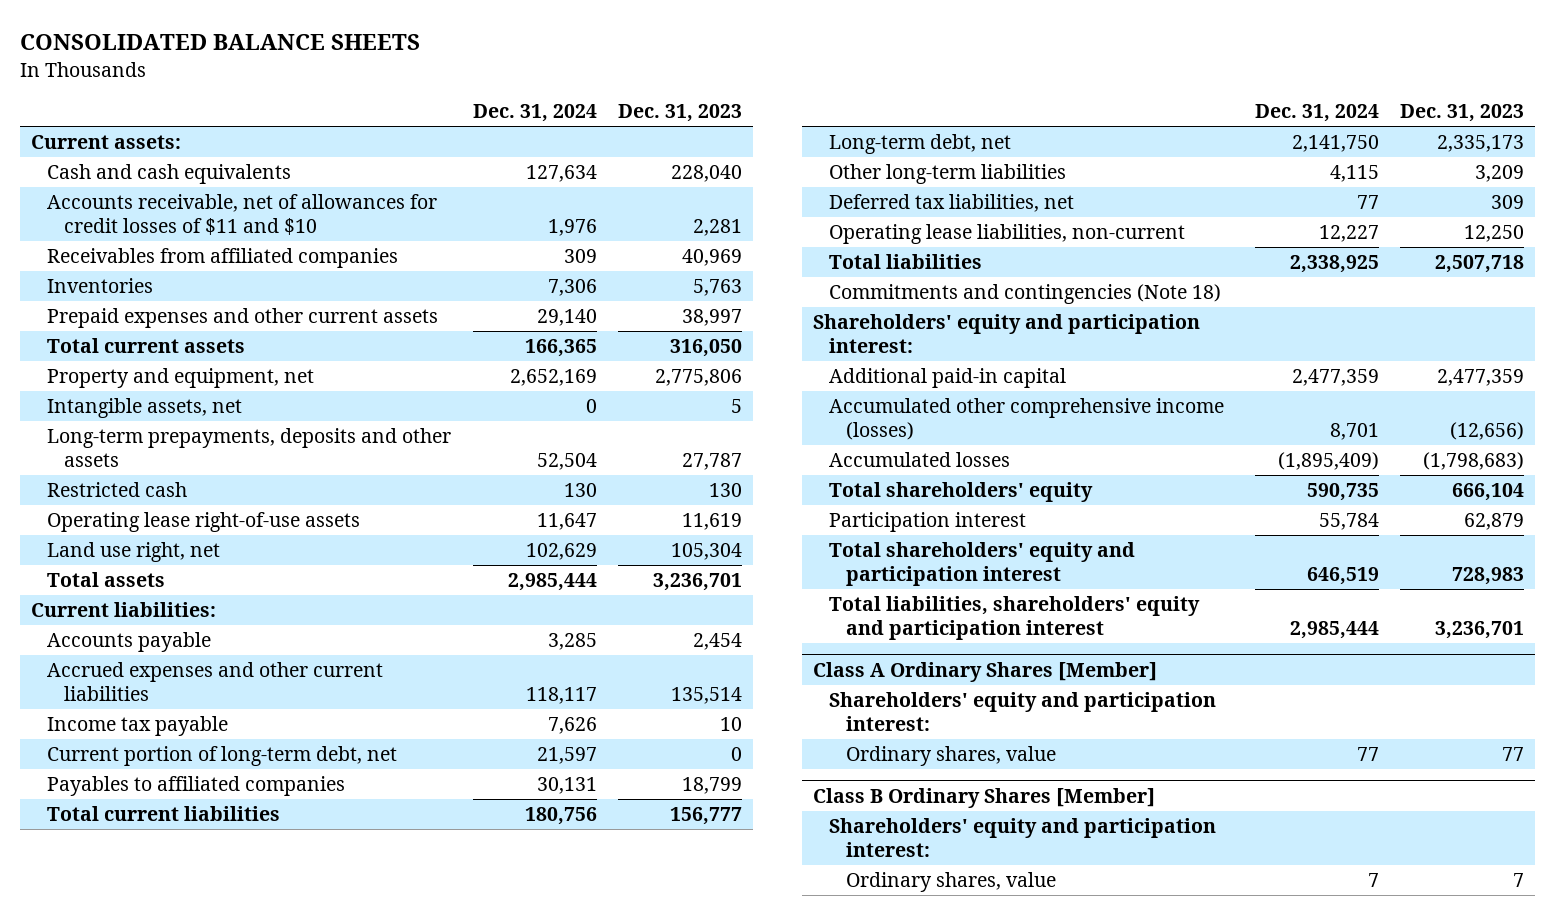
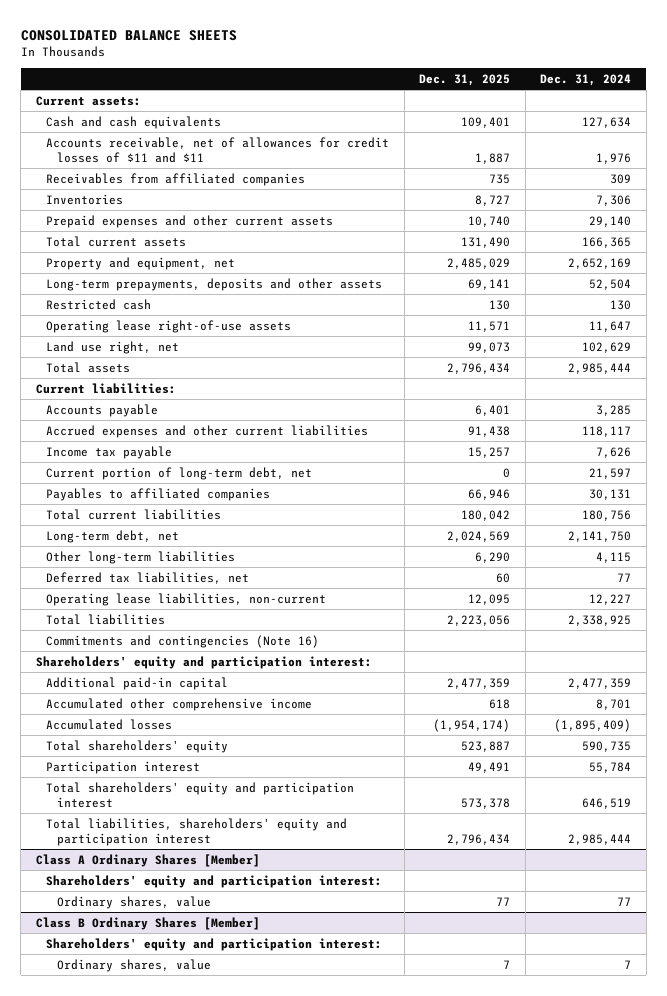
[618,104,743,123] Dec. 31, 2023 -> none
none -> [419,74,511,87] Dec. 31, 2025
[47,194,438,236] Accounts receivable, net of allowances for credit losses of $11 and $10 -> [46,136,390,163] Accounts receivable, net of allowances for credit losses of $11 and $11
[47,398,243,419] Intangible assets, net -> none
[829,284,1222,305] Commitments and contingencies (Note 18) -> [46,634,320,648] Commitments and contingencies (Note 16)
[829,398,1225,441] Accumulated other comprehensive income (losses) -> [46,697,313,711] Accumulated other comprehensive income

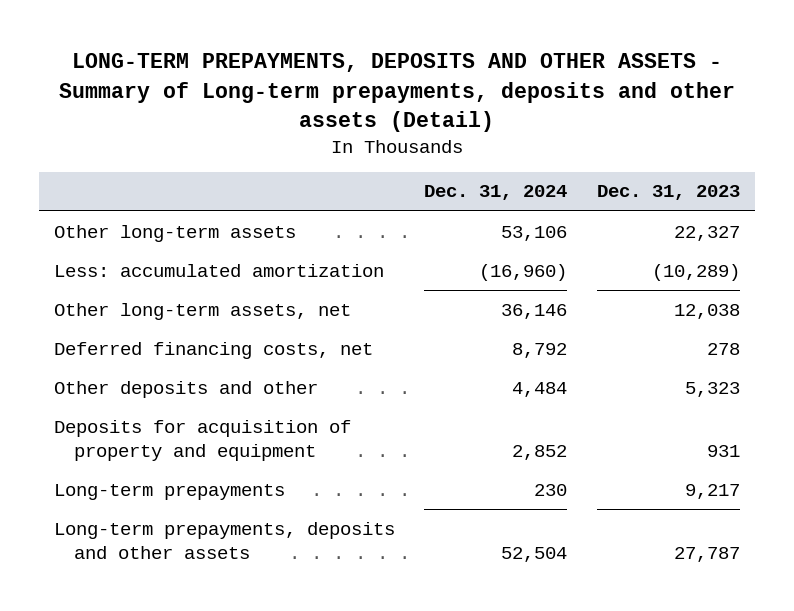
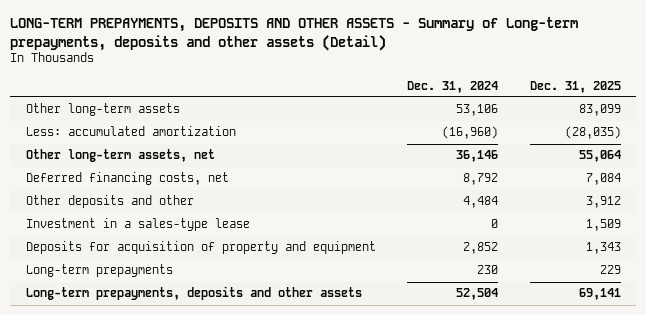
[597,185,741,201] Dec. 31, 2023 -> none
none -> [529,80,621,93] Dec. 31, 2025
none -> [25,218,250,232] Investment in a sales-type lease

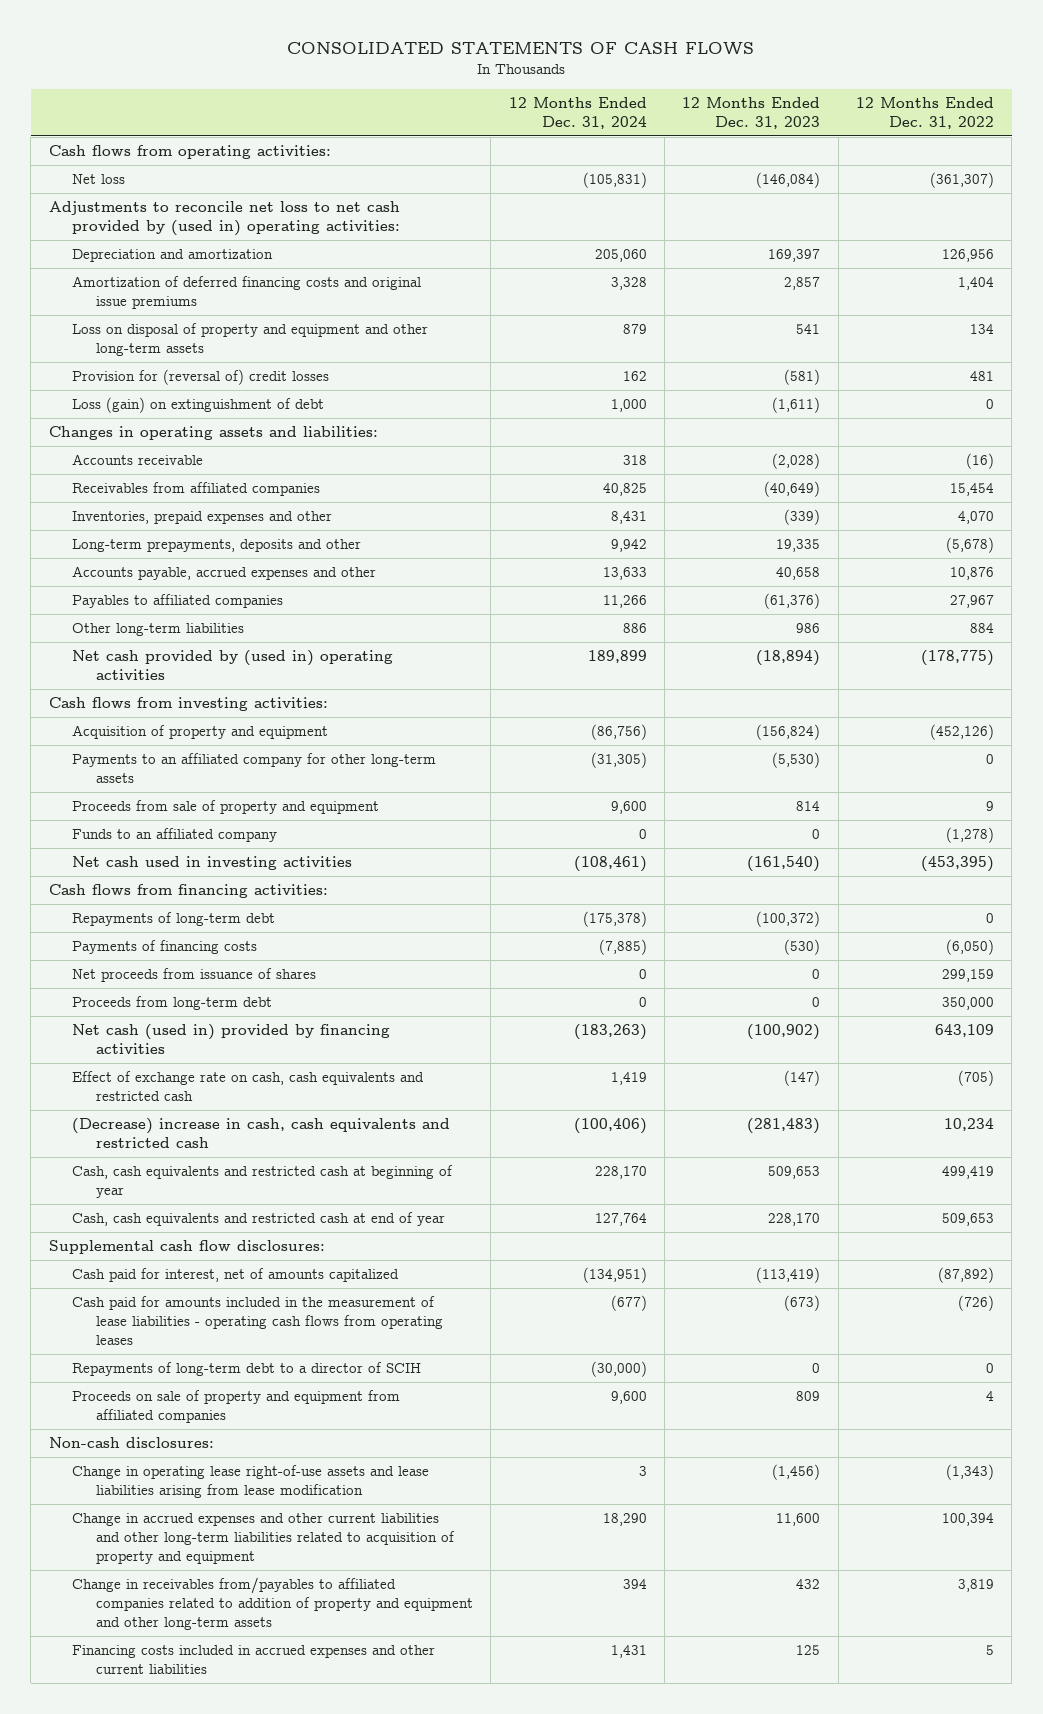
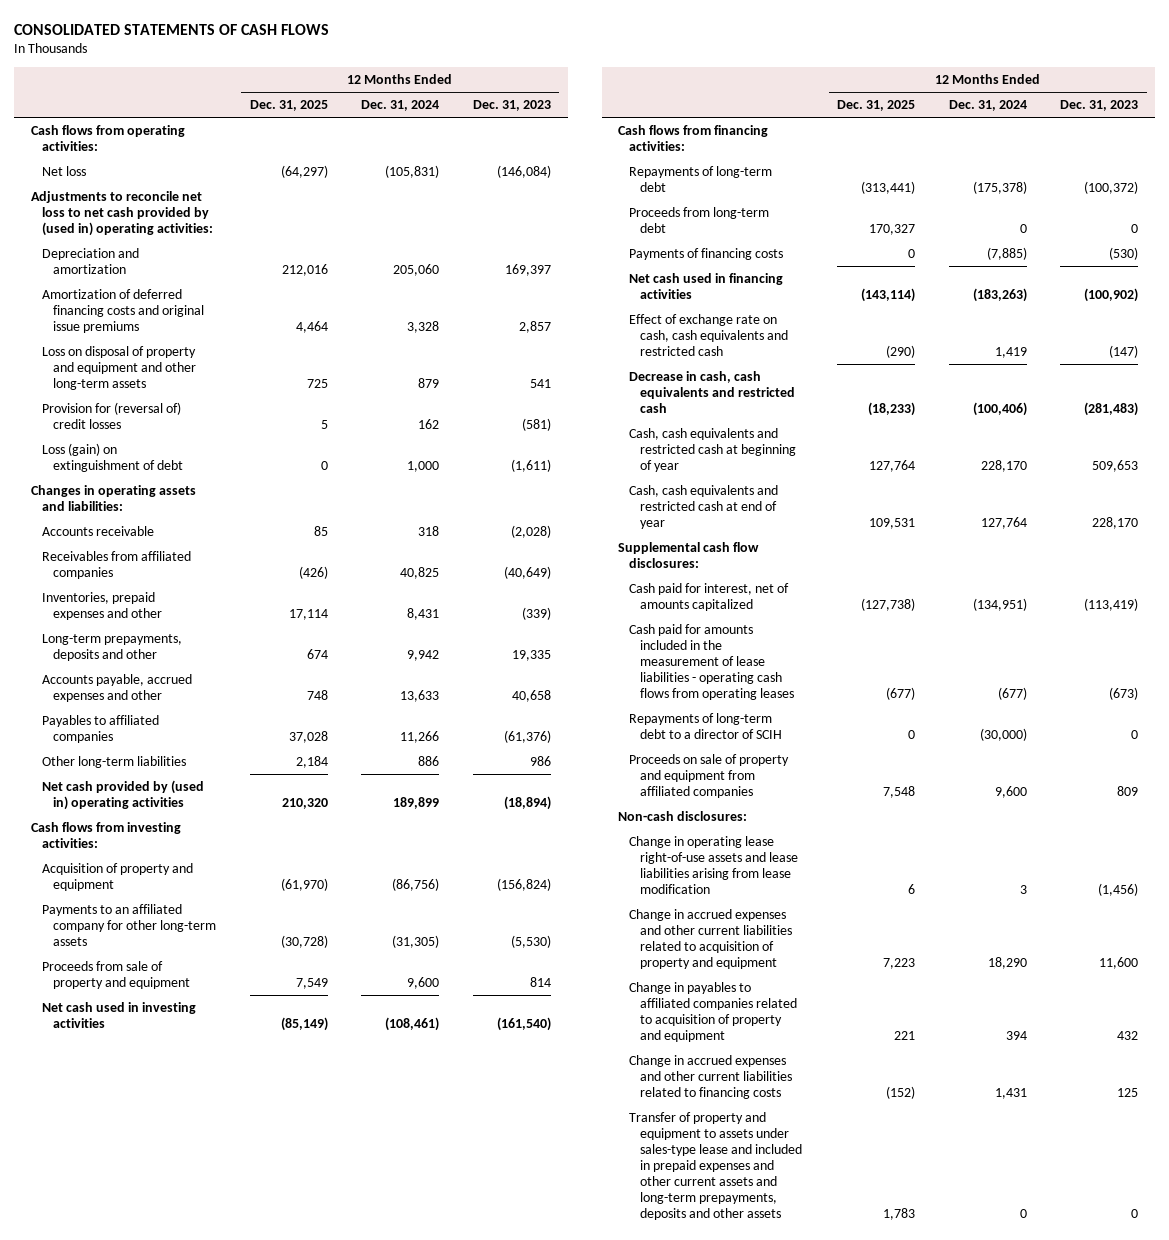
[855,97,994,130] 12 Months Ended Dec. 31, 2022 -> none
none -> [249,99,328,111] Dec. 31, 2025
[72,827,278,842] Funds to an affiliated company -> none
[72,967,317,982] Net proceeds from issuance of shares -> none
[72,939,258,954] Payments of financing costs -> [629,247,784,260] Payments of financing costs
[72,1023,391,1055] Net cash (used in) provided by financing activities -> [629,272,784,300] Net cash used in financing activities
[72,1117,451,1149] (Decrease) increase in cash, cash equivalents and restricted cash -> [629,370,796,414] Decrease in cash, cash equivalents and restricted cash
[72,1512,456,1565] Change in accrued expenses and other current liabilities and other long-term liabilities related to acquisition of property and equipment -> [629,908,793,970] Change in accrued expenses and other current liabilities related to acquisition of property and equipment
[72,1576,474,1631] Change in receivables from/payables to affiliated companies related to addition of property and equipment and other long-term assets -> [629,981,798,1043] Change in payables to affiliated companies related to acquisition of property and equipment
[72,1644,436,1675] Financing costs included in accrued expenses and other current liabilities -> [629,1054,793,1100] Change in accrued expenses and other current liabilities related to financing costs
none -> [629,1111,803,1221] Transfer of property and equipment to assets under sales-type lease and included in prepaid expenses and other current assets and long-term prepayments, deposits and other assets

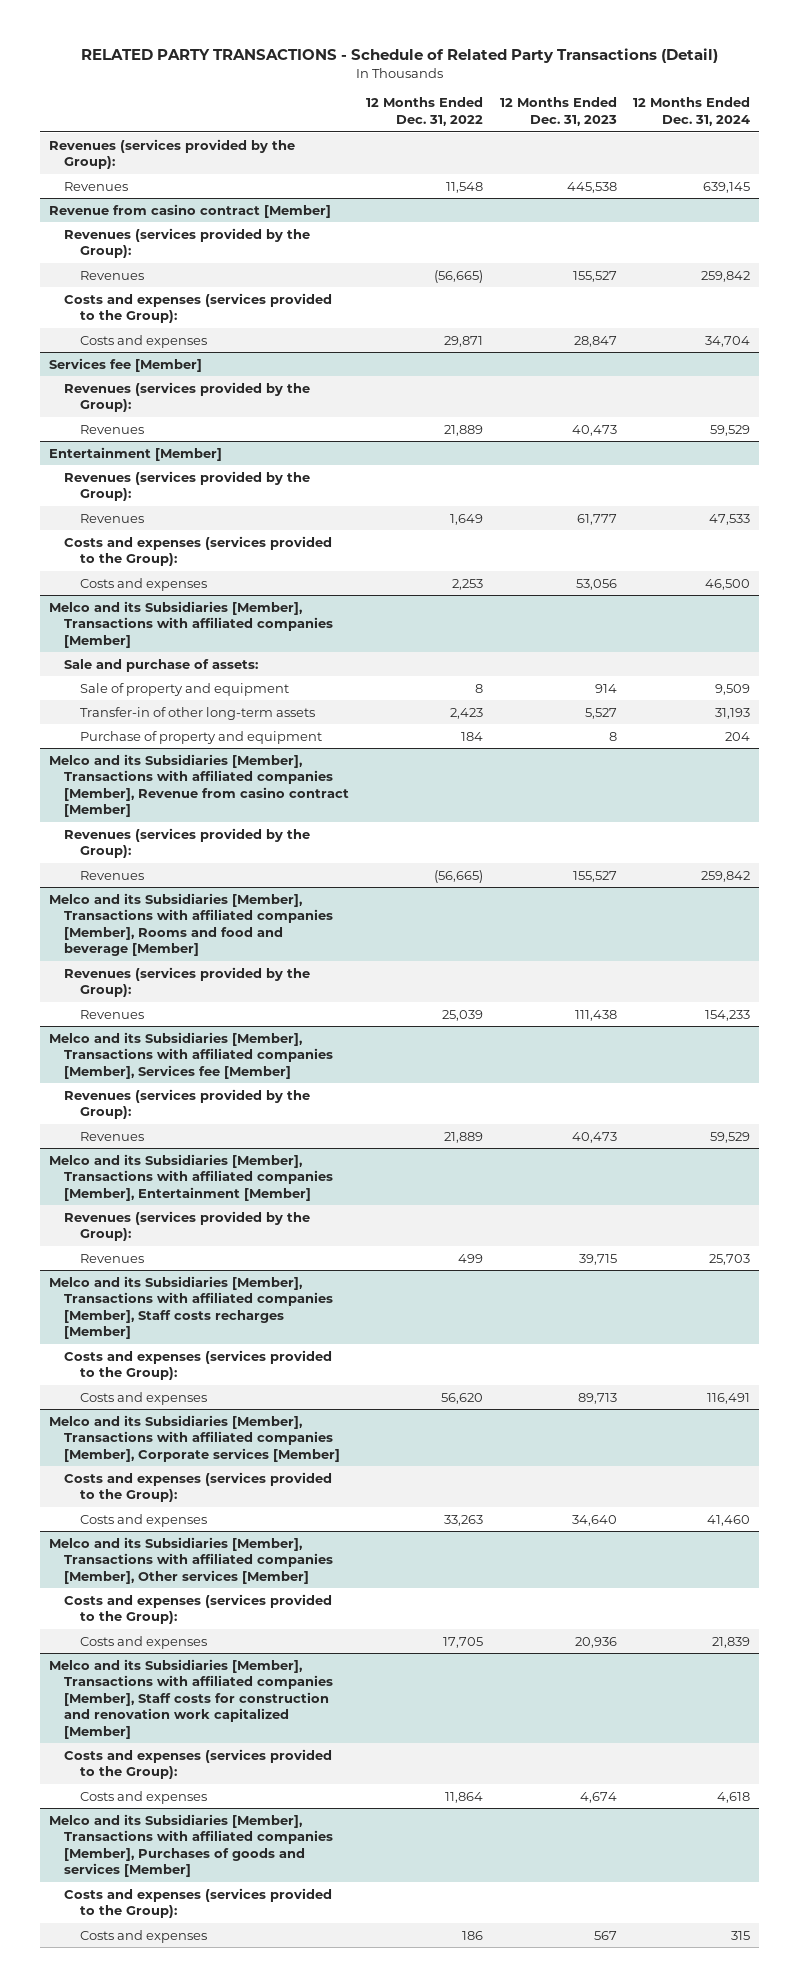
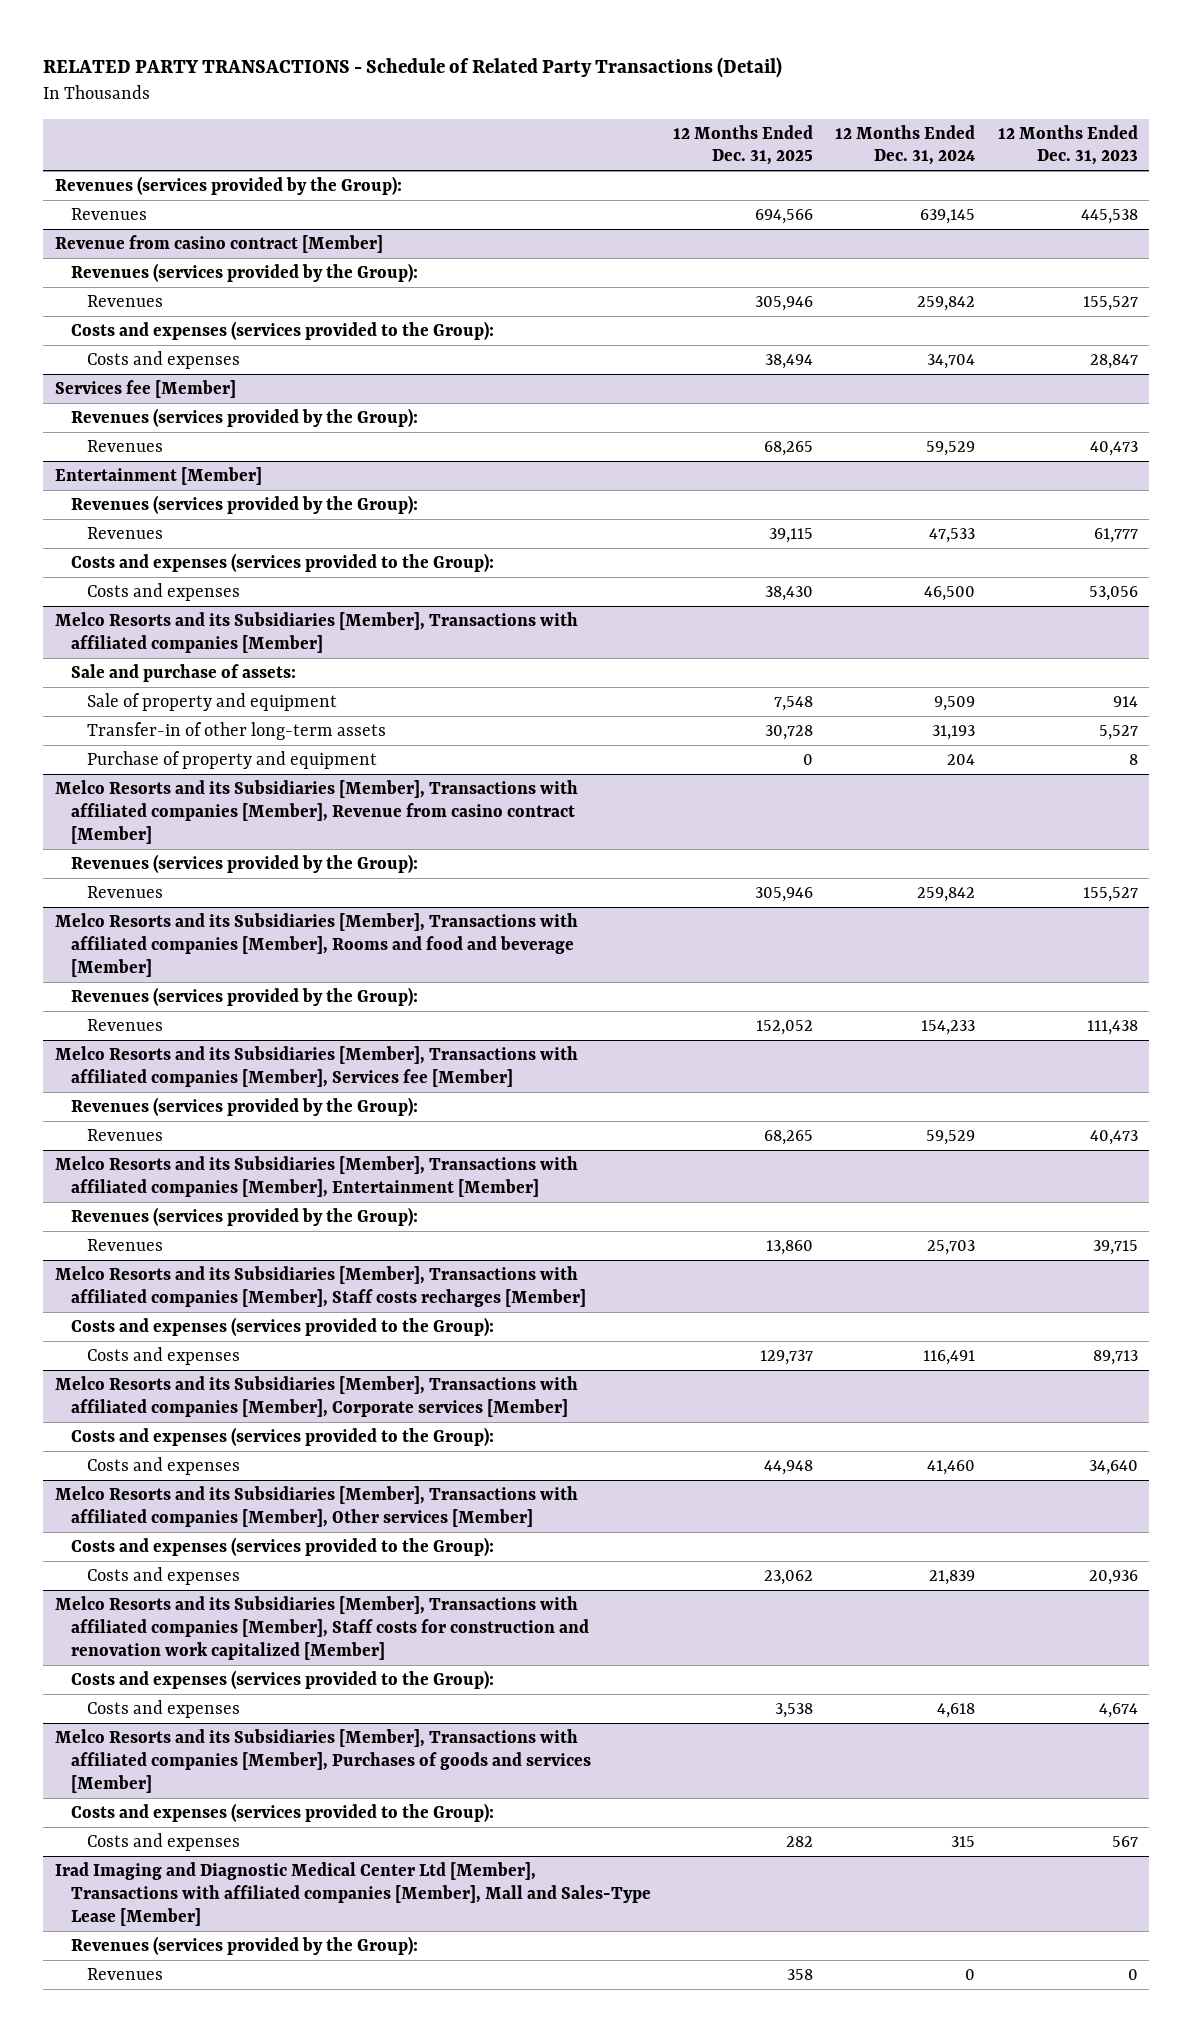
[365,97,483,126] 12 Months Ended Dec. 31, 2022 -> none
none -> [672,124,813,166] 12 Months Ended Dec. 31, 2025
[48,600,334,648] Melco and its Subsidiaries [Member], Transactions with affiliated companies [Member] -> [54,611,578,653] Melco Resorts and its Subsidiaries [Member], Transactions with affiliated companies [Member]
[48,753,350,818] Melco and its Subsidiaries [Member], Transactions with affiliated companies [Member], Revenue from casino contract [Member] -> [54,779,578,844] Melco Resorts and its Subsidiaries [Member], Transactions with affiliated companies [Member], Revenue from casino contract [Member]
[48,892,334,957] Melco and its Subsidiaries [Member], Transactions with affiliated companies [Member], Rooms and food and beverage [Member] -> [54,912,578,977] Melco Resorts and its Subsidiaries [Member], Transactions with affiliated companies [Member], Rooms and food and beverage [Member]
[48,1031,334,1079] Melco and its Subsidiaries [Member], Transactions with affiliated companies [Member], Services fee [Member] -> [54,1045,578,1087] Melco Resorts and its Subsidiaries [Member], Transactions with affiliated companies [Member], Services fee [Member]
[48,1153,334,1201] Melco and its Subsidiaries [Member], Transactions with affiliated companies [Member], Entertainment [Member] -> [54,1155,578,1197] Melco Resorts and its Subsidiaries [Member], Transactions with affiliated companies [Member], Entertainment [Member]
[48,1275,334,1340] Melco and its Subsidiaries [Member], Transactions with affiliated companies [Member], Staff costs recharges [Member] -> [54,1265,586,1307] Melco Resorts and its Subsidiaries [Member], Transactions with affiliated companies [Member], Staff costs recharges [Member]
[48,1414,341,1462] Melco and its Subsidiaries [Member], Transactions with affiliated companies [Member], Corporate services [Member] -> [54,1375,578,1417] Melco Resorts and its Subsidiaries [Member], Transactions with affiliated companies [Member], Corporate services [Member]
[48,1536,334,1584] Melco and its Subsidiaries [Member], Transactions with affiliated companies [Member], Other services [Member] -> [54,1485,578,1527] Melco Resorts and its Subsidiaries [Member], Transactions with affiliated companies [Member], Other services [Member]
[48,1658,334,1739] Melco and its Subsidiaries [Member], Transactions with affiliated companies [Member], Staff costs for construction and renovation work capitalized [Member] -> [54,1595,589,1660] Melco Resorts and its Subsidiaries [Member], Transactions with affiliated companies [Member], Staff costs for construction and renovation work capitalized [Member]
[48,1813,334,1878] Melco and its Subsidiaries [Member], Transactions with affiliated companies [Member], Purchases of goods and services [Member] -> [54,1728,591,1793] Melco Resorts and its Subsidiaries [Member], Transactions with affiliated companies [Member], Purchases of goods and services [Member]
none -> [54,1861,651,1926] Irad Imaging and Diagnostic Medical Center Ltd [Member], Transactions with affiliated companies [Member], Mall and Sales-Type Lease [Member]
none -> [70,1935,418,1955] Revenues (services provided by the Group):
none -> [86,1967,163,1980] Revenues

